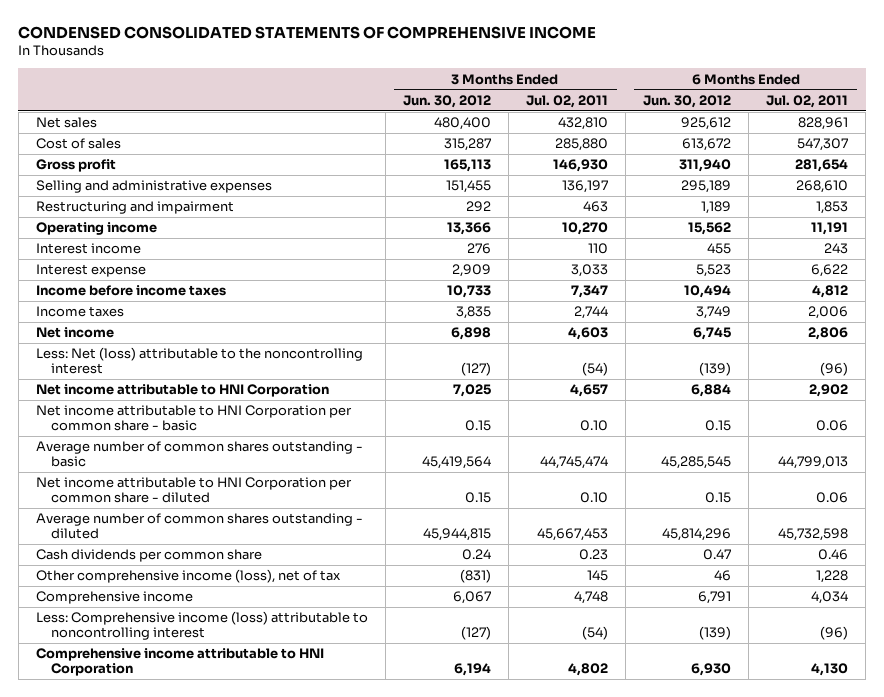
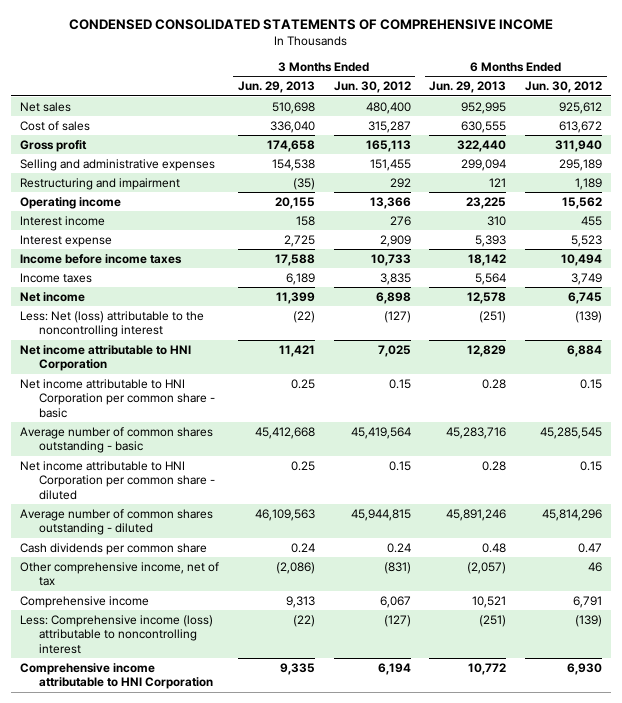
[525,94,608,108] Jul. 02, 2011 -> none
[766,94,849,108] Jul. 02, 2011 -> none
none -> [238,81,316,94] Jun. 29, 2013
none -> [429,81,507,94] Jun. 29, 2013
[35,569,341,584] Other comprehensive income (loss), net of tax -> [20,561,220,587] Other comprehensive income, net of tax

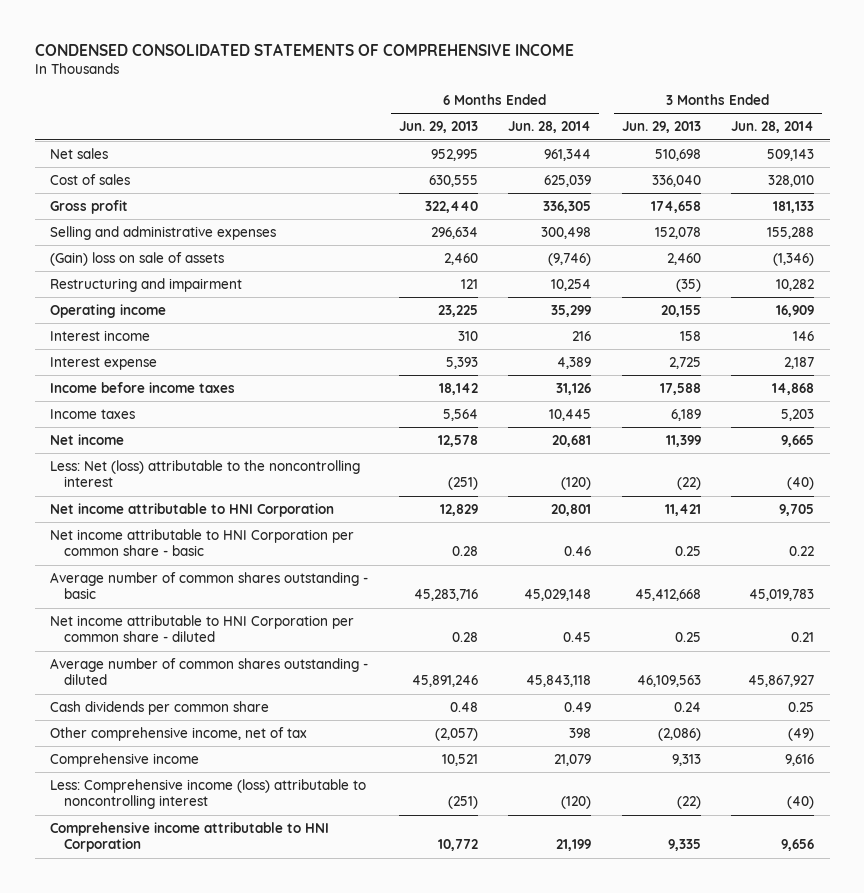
[333,81,411,94] Jun. 30, 2012 -> none
[525,81,603,94] Jun. 30, 2012 -> none
none -> [508,121,592,134] Jun. 28, 2014
none -> [731,121,815,134] Jun. 28, 2014
[272,158,316,171] 154,538 -> [654,226,701,239] 152,078
[461,158,507,171] 299,094 -> [430,226,478,239] 296,634
none -> [50,251,225,266] (Gain) loss on sale of assets

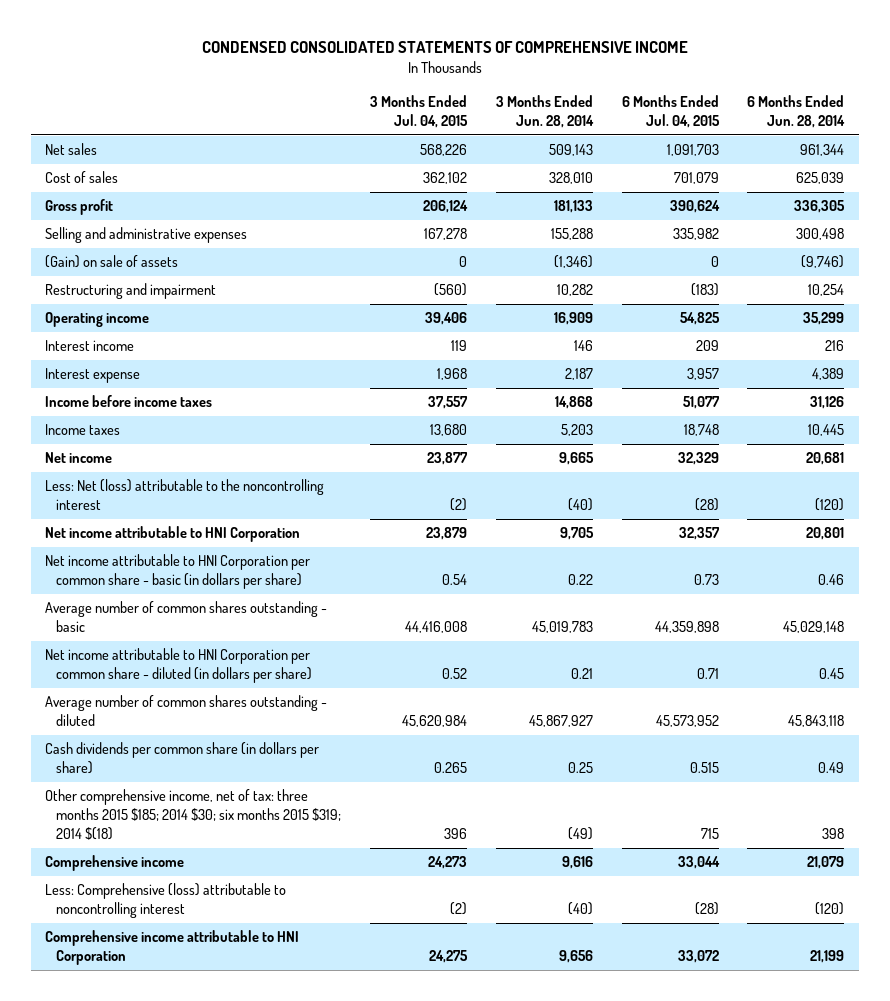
[398,121,478,134] Jun. 29, 2013 -> none
[621,121,701,134] Jun. 29, 2013 -> none
none -> [369,95,468,128] 3 Months Ended Jul. 04, 2015
none -> [621,95,720,128] 6 Months Ended Jul. 04, 2015
[50,251,225,266] (Gain) loss on sale of assets -> [45,255,179,269] (Gain) on sale of assets
[50,528,355,557] Net income attributable to HNI Corporation per common share - basic -> [45,554,311,590] Net income attributable to HNI Corporation per common share - basic (in dollars per share)
[50,614,355,643] Net income attributable to HNI Corporation per common share - diluted -> [45,648,312,684] Net income attributable to HNI Corporation per common share - diluted (in dollars per share)
[50,700,270,715] Cash dividends per common share -> [45,742,320,775] Cash dividends per common share (in dollars per share)
[50,726,308,741] Other comprehensive income, net of tax -> [45,789,341,841] Other comprehensive income, net of tax: three months 2015 $185; 2014 $30; six months 2015 $319; 2014 $(18)
[50,778,367,810] Less: Comprehensive income (loss) attributable to noncontrolling interest -> [45,883,287,919] Less: Comprehensive (loss) attributable to noncontrolling interest

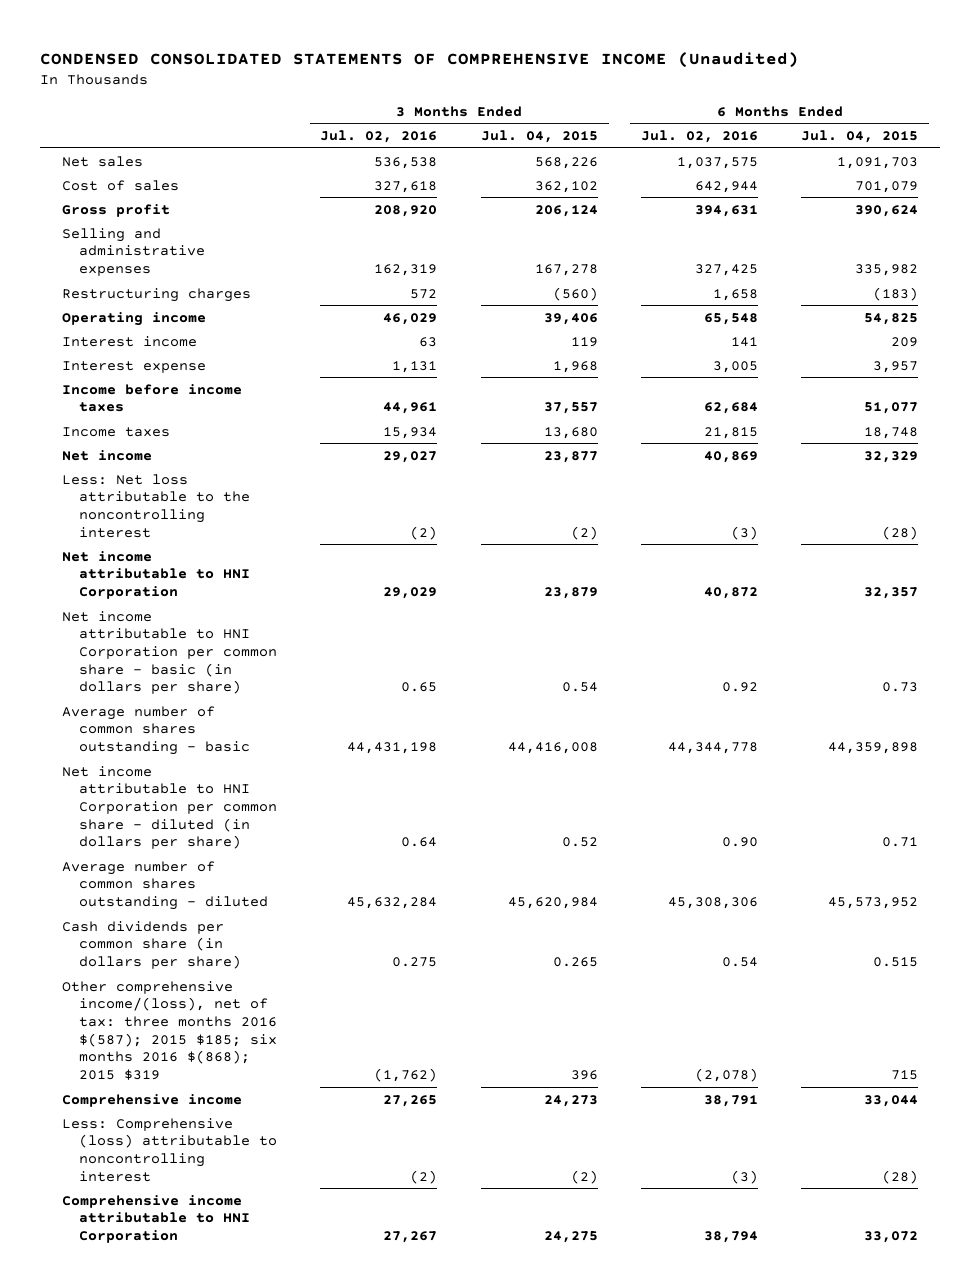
[201,41,688,54] CONDENSED CONSOLIDATED STATEMENTS OF COMPREHENSIVE INCOME -> [40,51,800,68] CONDENSED CONSOLIDATED STATEMENTS OF COMPREHENSIVE INCOME (Unaudited)
[495,95,594,128] 3 Months Ended Jun. 28, 2014 -> none
[747,95,846,128] 6 Months Ended Jun. 28, 2014 -> none
none -> [320,130,438,144] Jul. 02, 2016
none -> [641,130,759,144] Jul. 02, 2016
[45,255,179,269] (Gain) on sale of assets -> none
[45,283,217,300] Restructuring and impairment -> [61,287,251,302] Restructuring charges
[45,479,325,511] Less: Net (loss) attributable to the noncontrolling interest -> [61,473,251,538] Less: Net loss attributable to the noncontrolling interest
[45,789,341,841] Other comprehensive income, net of tax: three months 2015 $185; 2014 $30; six months 2015 $319; 2014 $(18) -> [61,980,278,1081] Other comprehensive income/(loss), net of tax: three months 2016 $(587); 2015 $185; six months 2016 $(868); 2015 $319

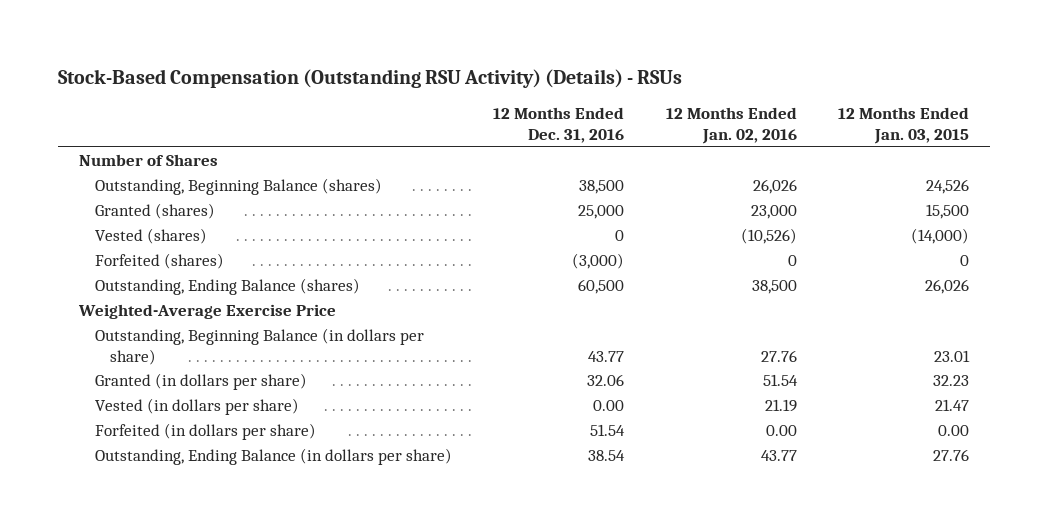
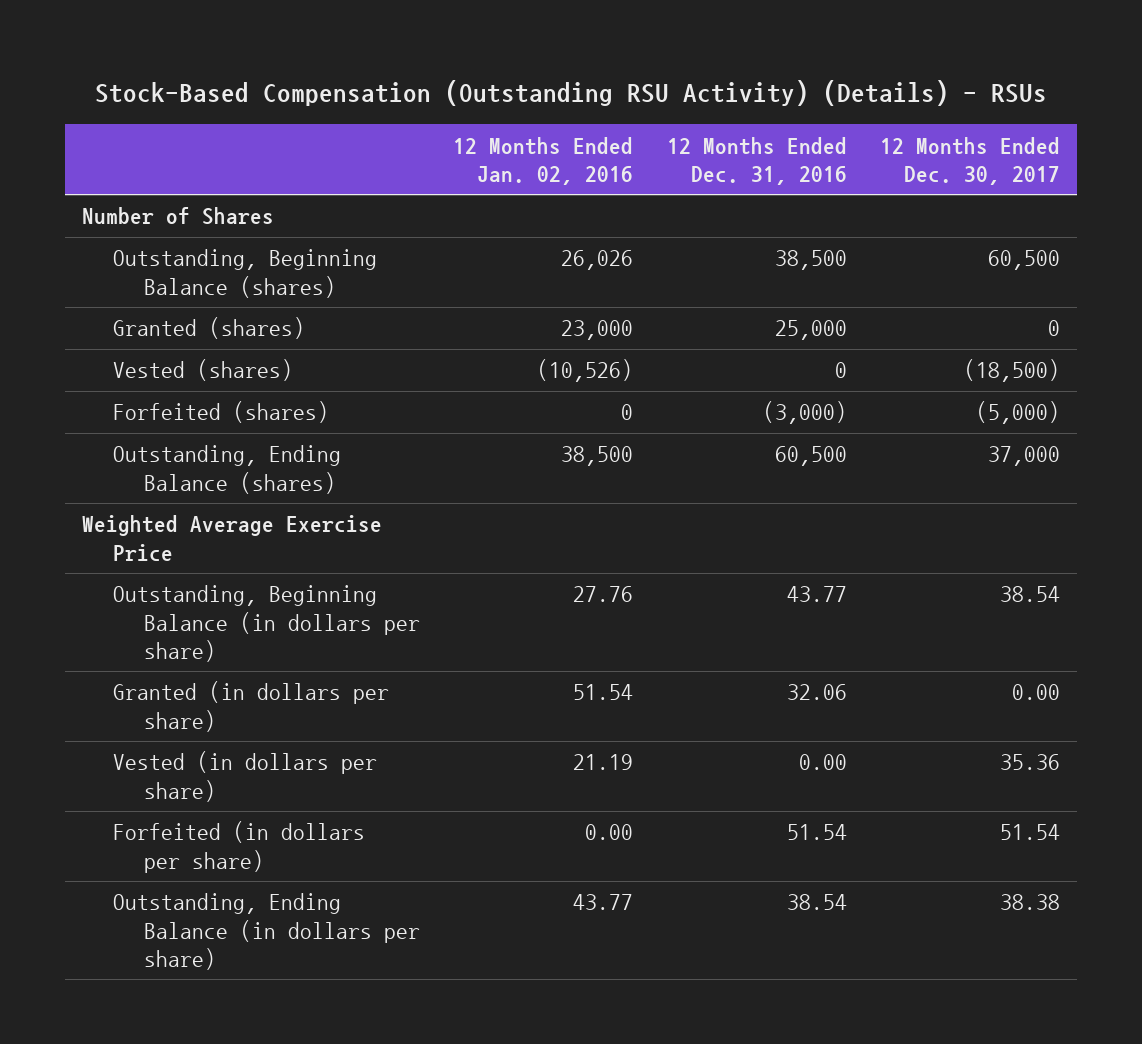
[838,107,970,144] 12 Months Ended Jan. 03, 2015 -> none
none -> [880,136,1061,185] 12 Months Ended Dec. 30, 2017
[77,304,336,320] Weighted-Average Exercise Price -> [81,515,382,562] Weighted Average Exercise Price

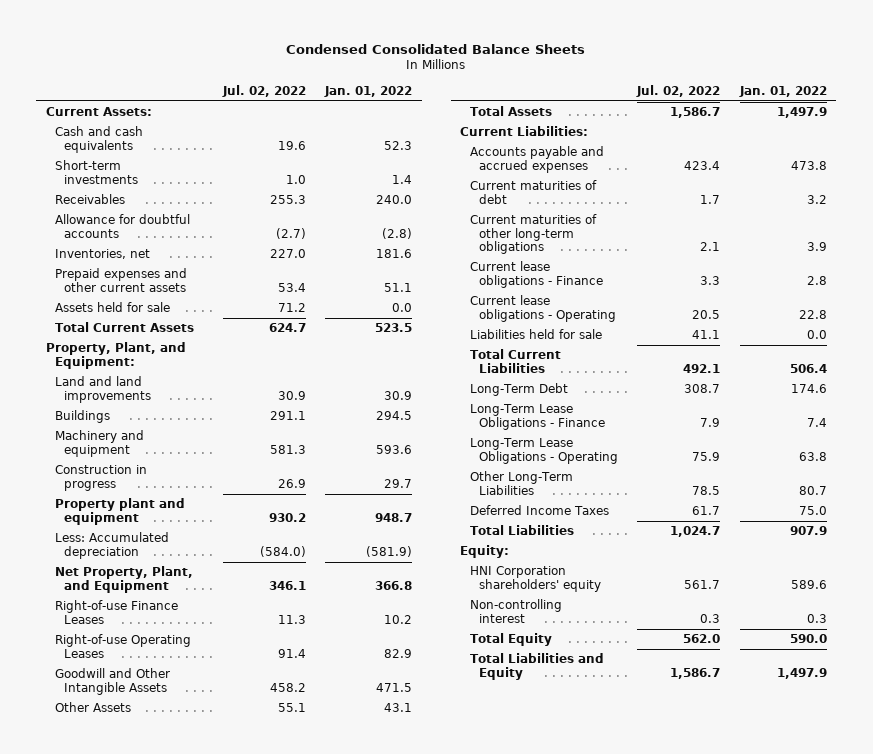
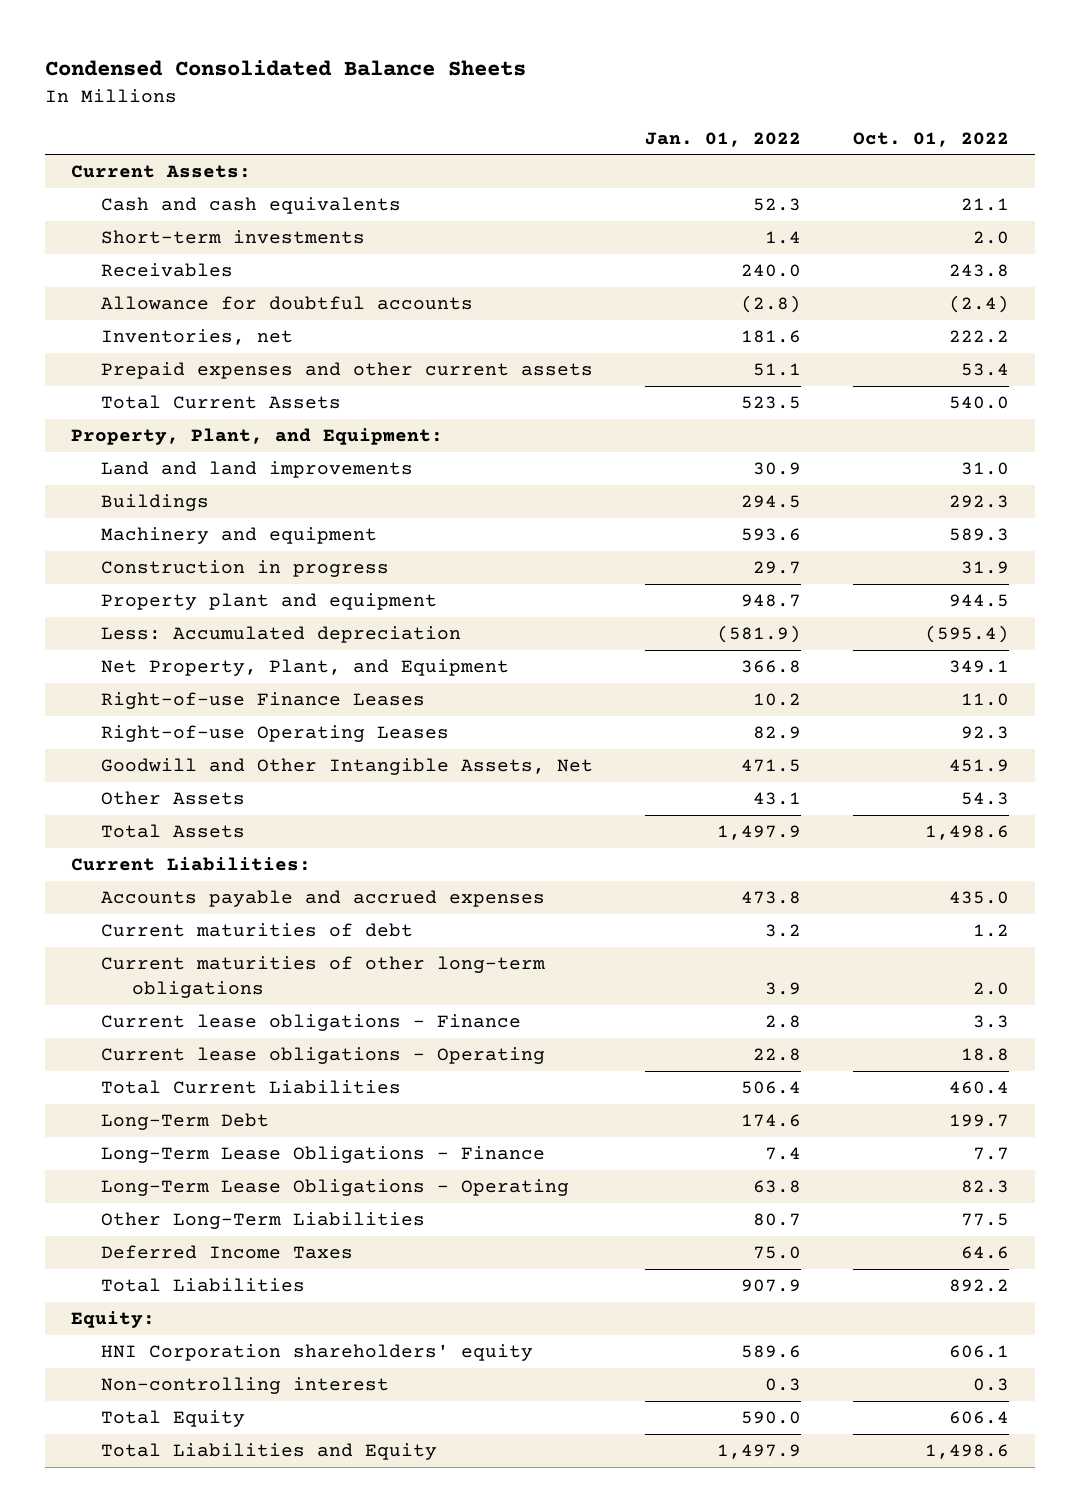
[221,84,306,97] Jul. 02, 2022 -> none
none -> [852,131,1009,147] Oct. 01, 2022
[55,302,171,313] Assets held for sale -> none
[55,668,171,695] Goodwill and Other Intangible Assets -> [101,758,594,776] Goodwill and Other Intangible Assets, Net
[469,329,602,340] Liabilities held for sale -> none

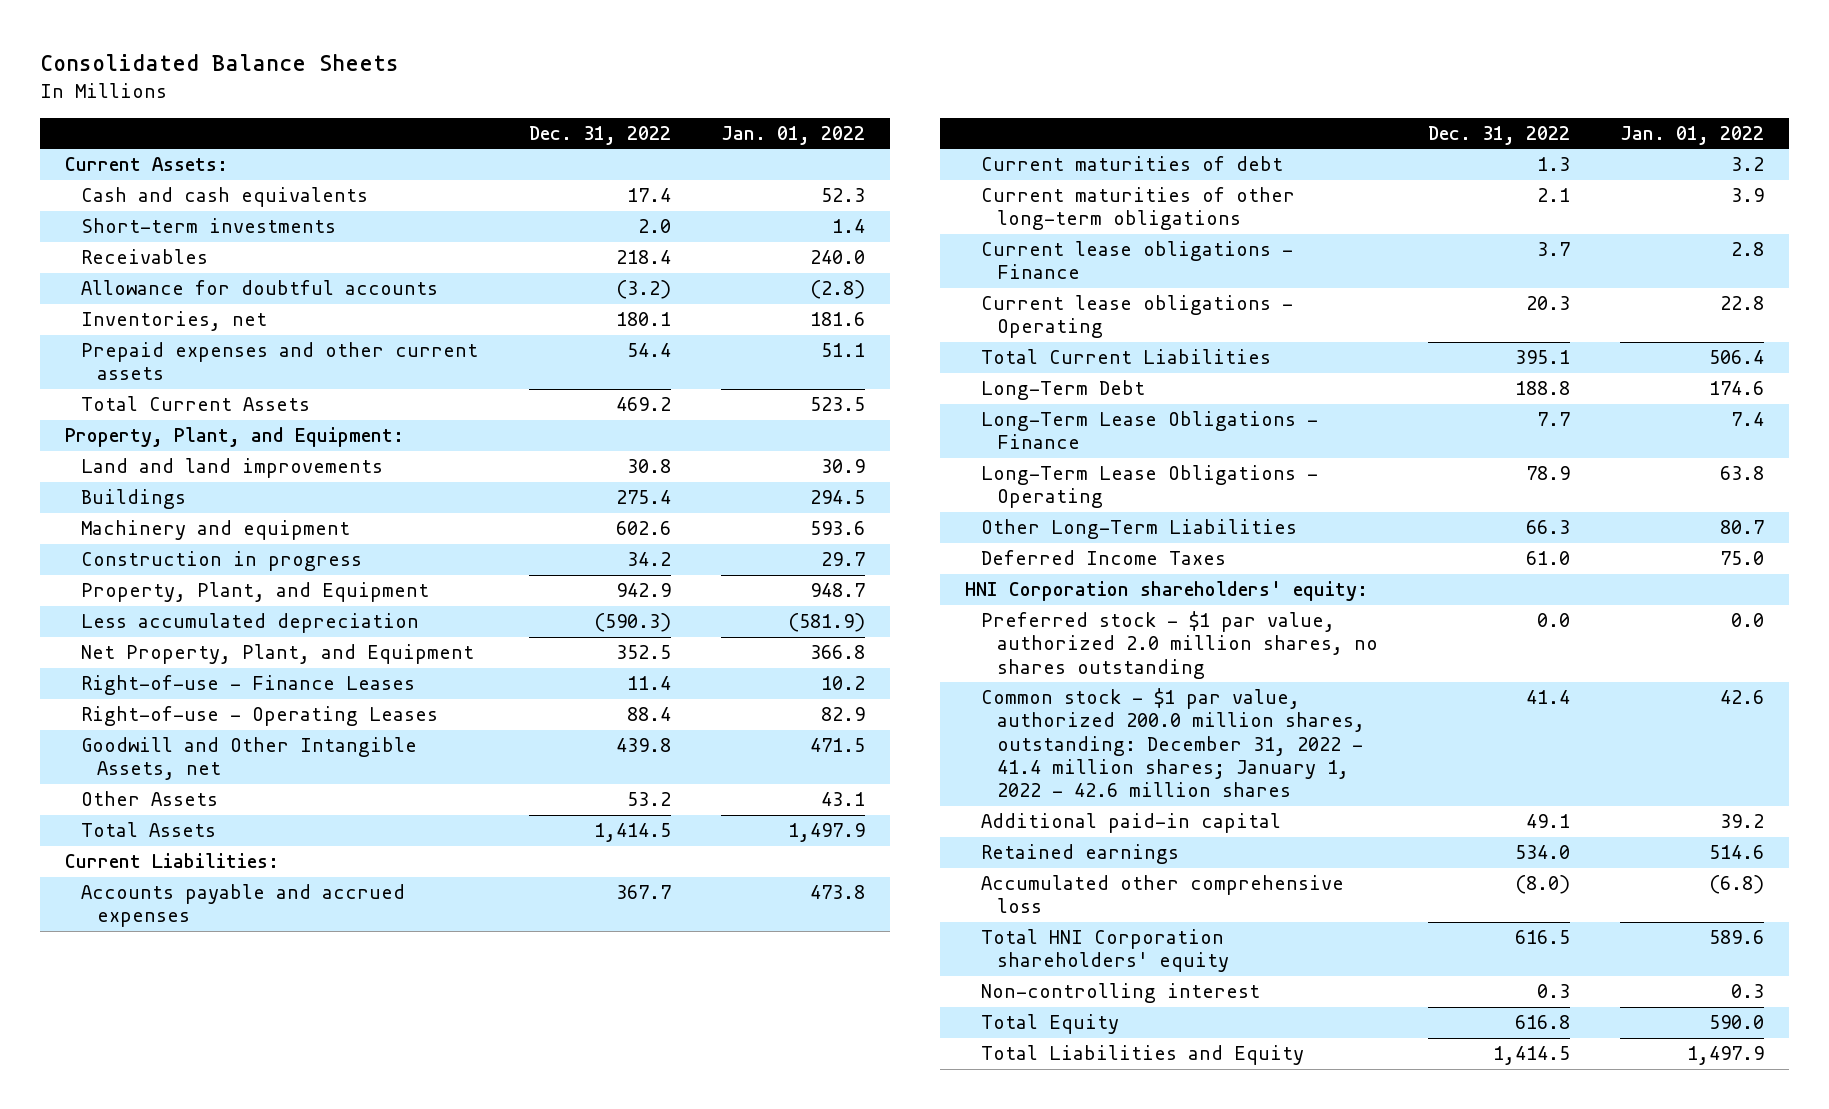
[44,60,526,77] Condensed Consolidated Balance Sheets -> [39,53,399,71] Consolidated Balance Sheets
[852,131,1009,147] Oct. 01, 2022 -> none
none -> [528,125,671,145] Dec. 31, 2022
[101,593,438,611] Property plant and equipment -> [81,582,430,603] Property, Plant, and Equipment
[101,626,462,644] Less: Accumulated depreciation -> [81,613,420,634] Less accumulated depreciation
[101,692,426,710] Right-of-use Finance Leases -> [81,675,416,696] Right-of-use - Finance Leases
[101,725,450,743] Right-of-use Operating Leases -> [81,706,439,727] Right-of-use - Operating Leases
[101,758,594,776] Goodwill and Other Intangible Assets, Net -> [81,737,418,781] Goodwill and Other Intangible Assets, net
[101,1278,306,1293] Total Liabilities -> none
[70,1311,155,1329] Equity: -> none
none -> [964,581,1368,602] HNI Corporation shareholders' equity:
none -> [980,611,1379,679] Preferred stock - $1 par value, authorized 2.0 million shares, no shares outstanding
none -> [980,688,1366,798] Common stock - $1 par value, authorized 200.0 million shares, outstanding: December 31, 2022 - 41.4 million shares; January 1, 2022 - 42.6 million shares
none -> [980,813,1281,834] Additional paid-in capital
none -> [980,844,1179,865] Retained earnings
none -> [980,875,1344,914] Accumulated other comprehensive loss
[101,1344,534,1362] HNI Corporation shareholders' equity -> [980,929,1230,973] Total HNI Corporation shareholders' equity

